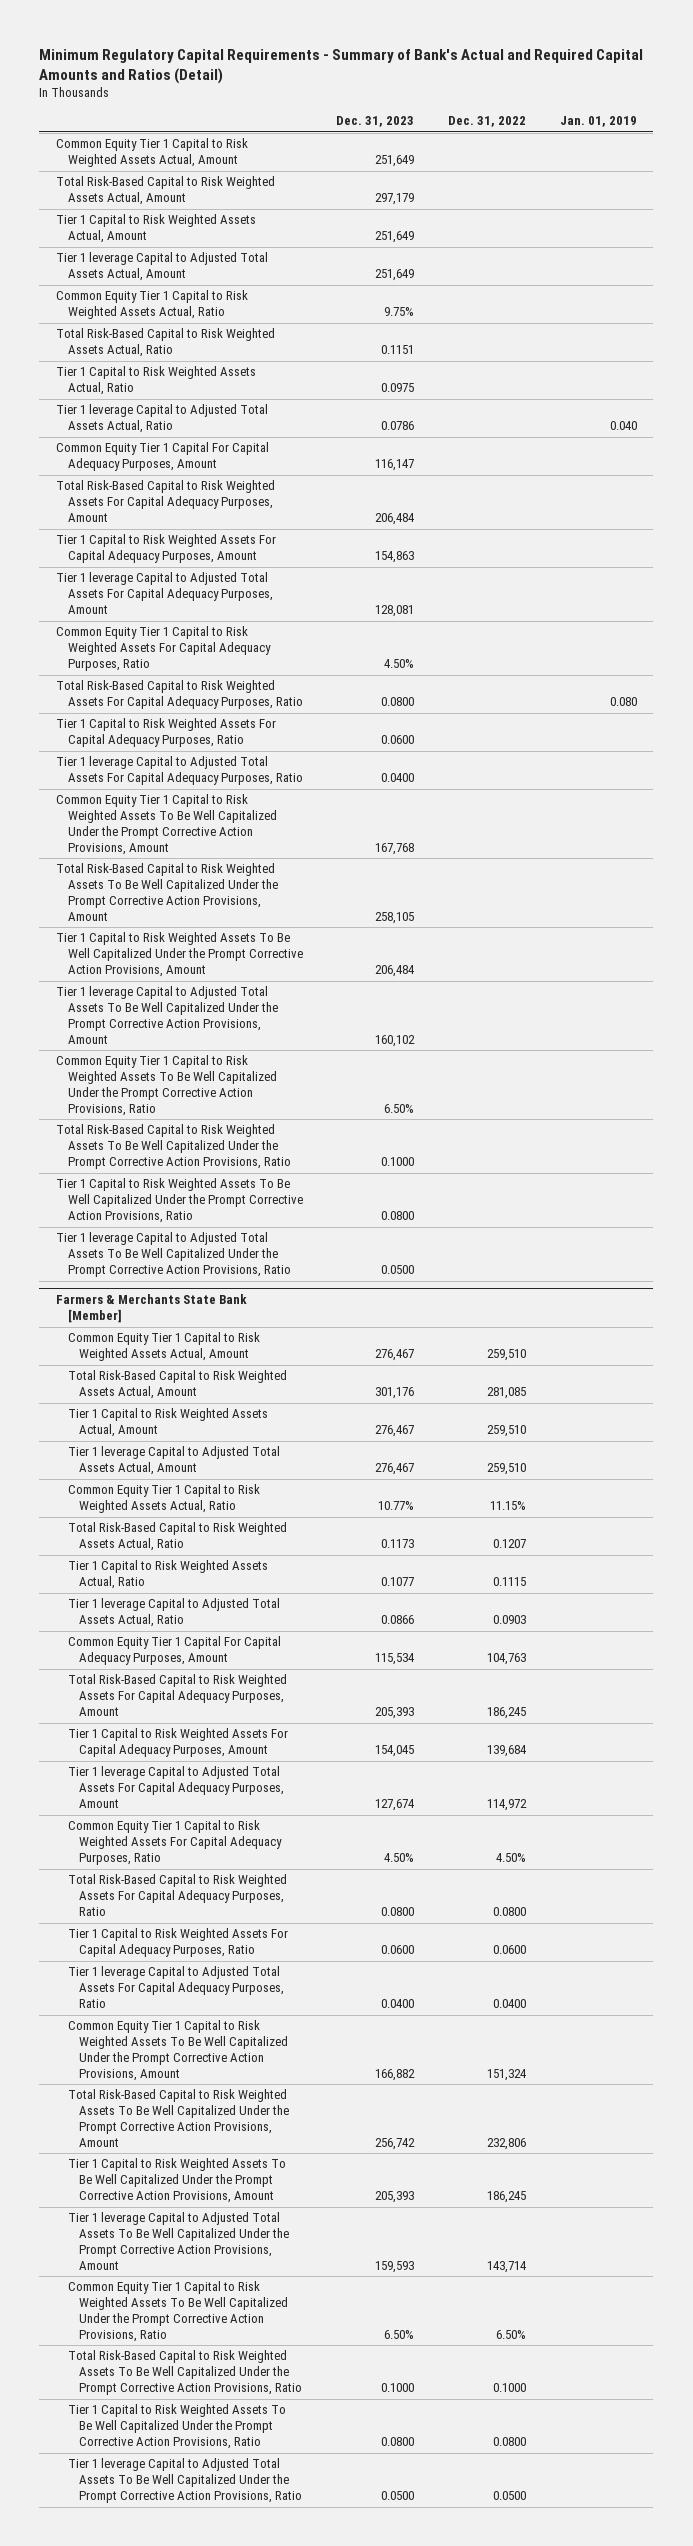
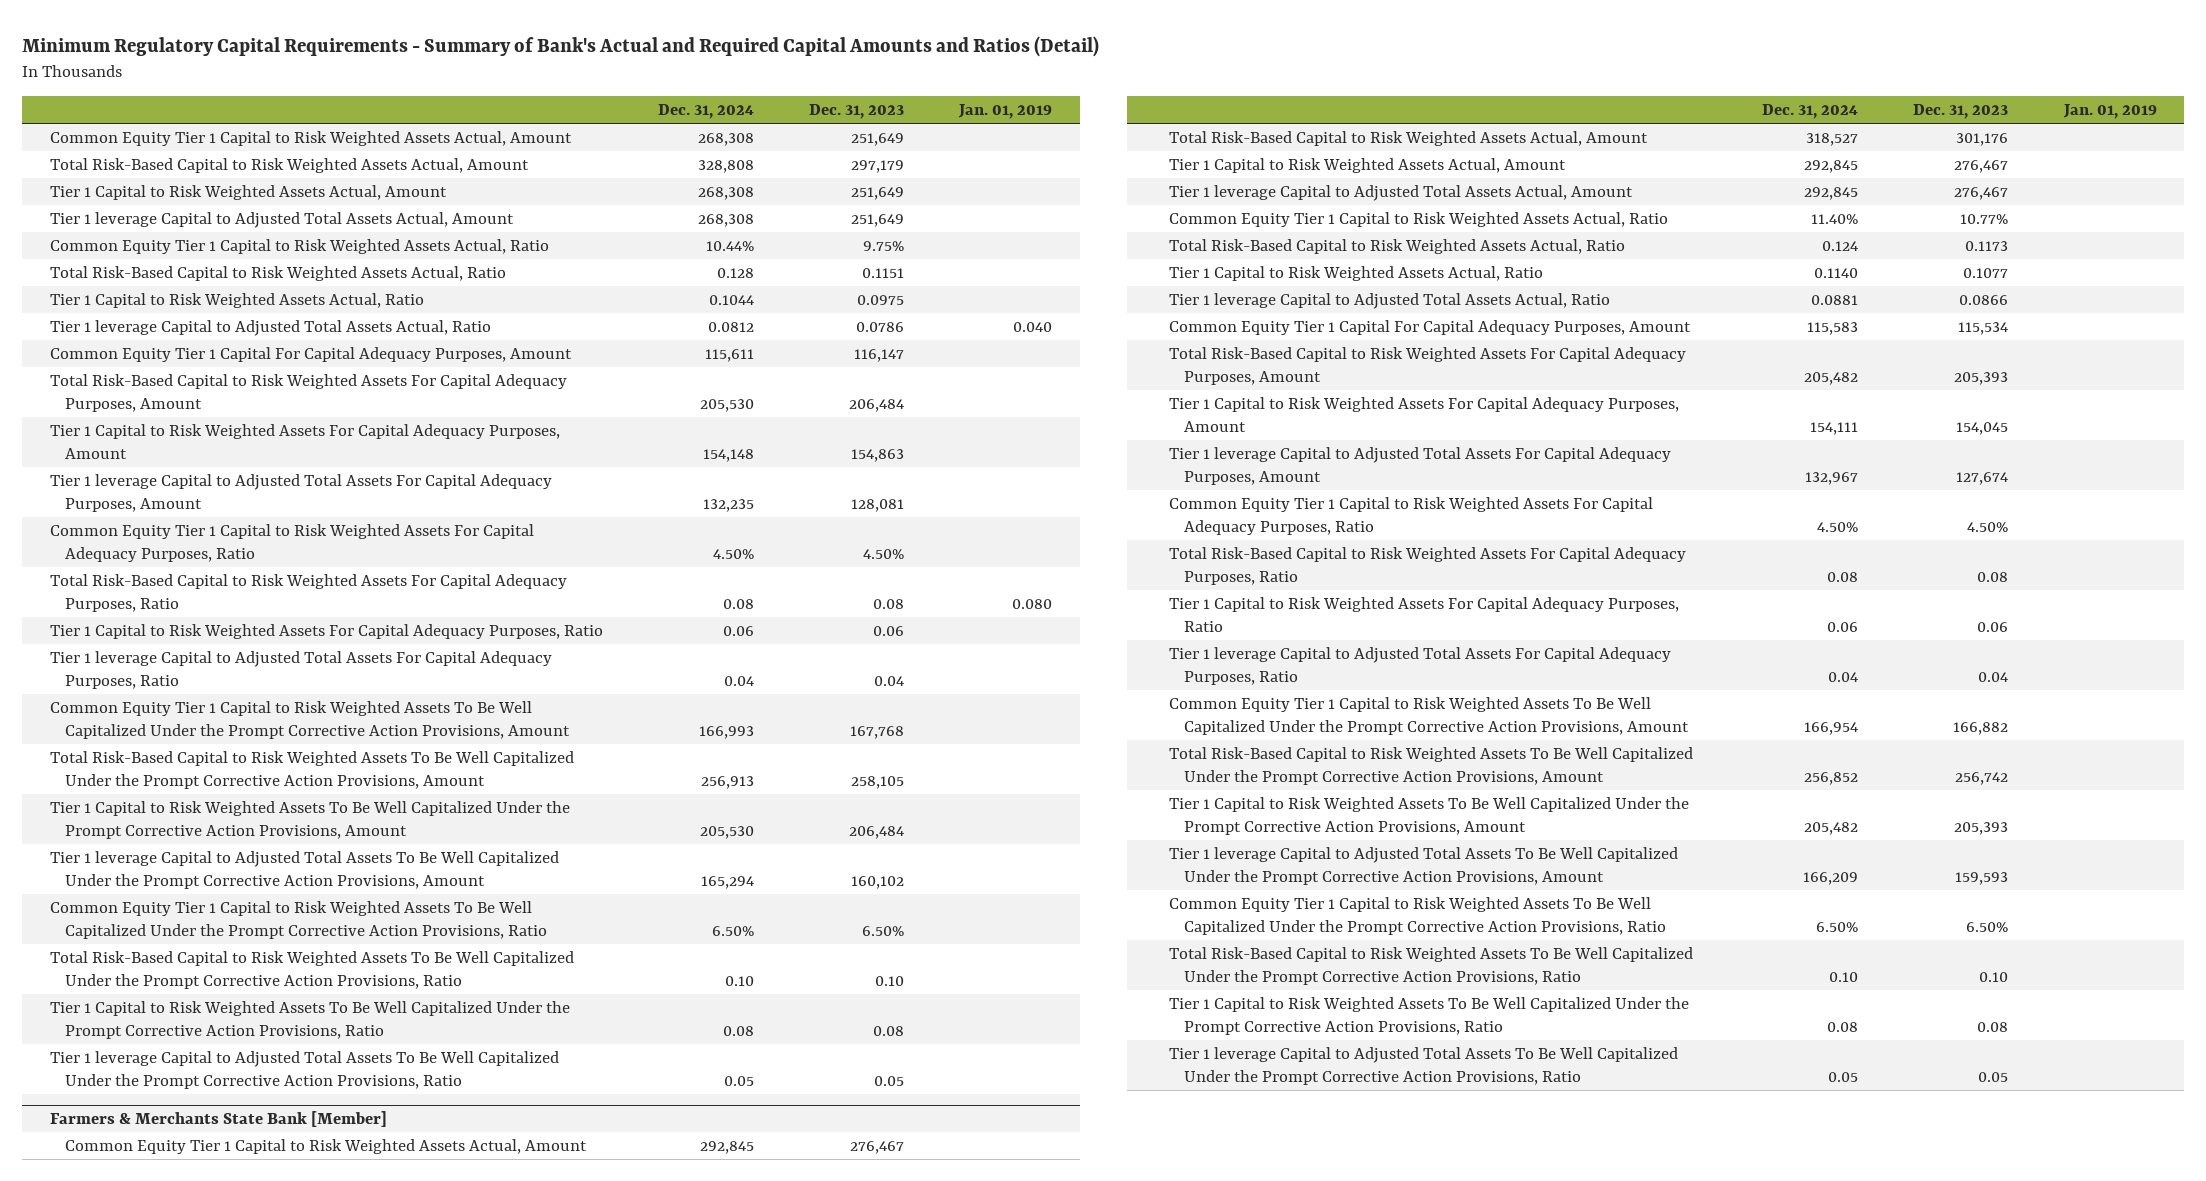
[448,116,527,128] Dec. 31, 2022 -> none
none -> [658,104,755,120] Dec. 31, 2024
[381,697,415,707] 0.0800 -> [873,598,905,609] 0.08
[381,735,415,745] 0.0600 -> [873,625,905,636] 0.06
[381,773,415,783] 0.0400 -> [874,675,905,686] 0.04
[381,1157,415,1167] 0.1000 -> [875,975,905,986] 0.10
[381,1211,415,1221] 0.0800 -> [873,1025,905,1036] 0.08
[381,1265,415,1275] 0.0500 -> [874,1075,905,1086] 0.05
[381,1907,415,1917] 0.0800 -> [1977,571,2009,582] 0.08
[381,1945,415,1955] 0.0600 -> [1977,621,2009,632] 0.06
[381,1999,415,2009] 0.0400 -> [1978,671,2009,682] 0.04
[381,2383,415,2393] 0.1000 -> [1979,971,2009,982] 0.10
[381,2437,415,2447] 0.0800 -> [1977,1021,2009,1032] 0.08
[381,2491,415,2501] 0.0500 -> [1978,1071,2009,1082] 0.05

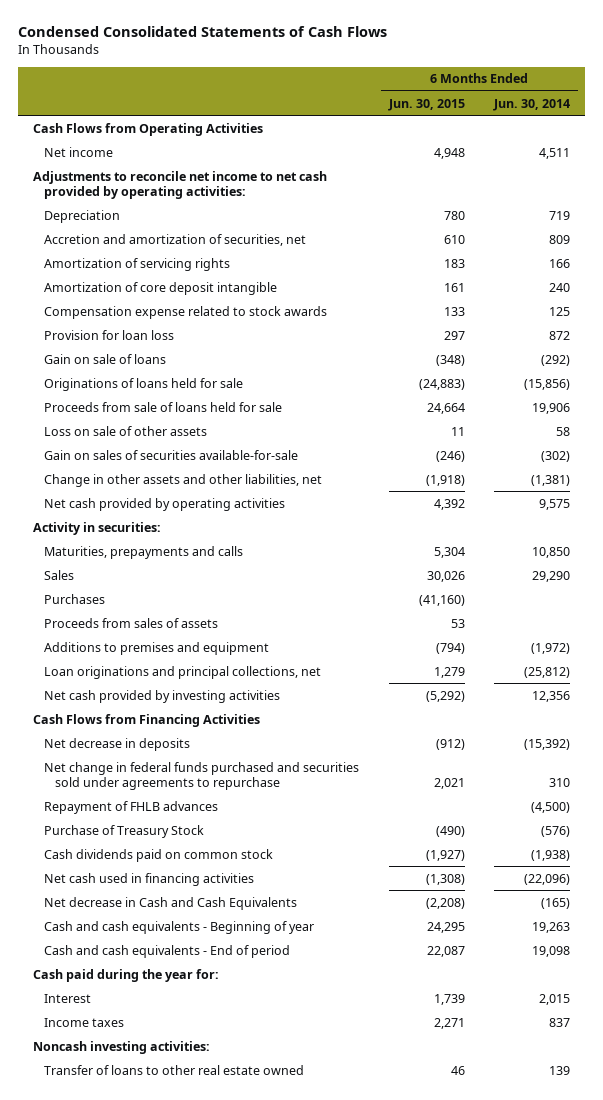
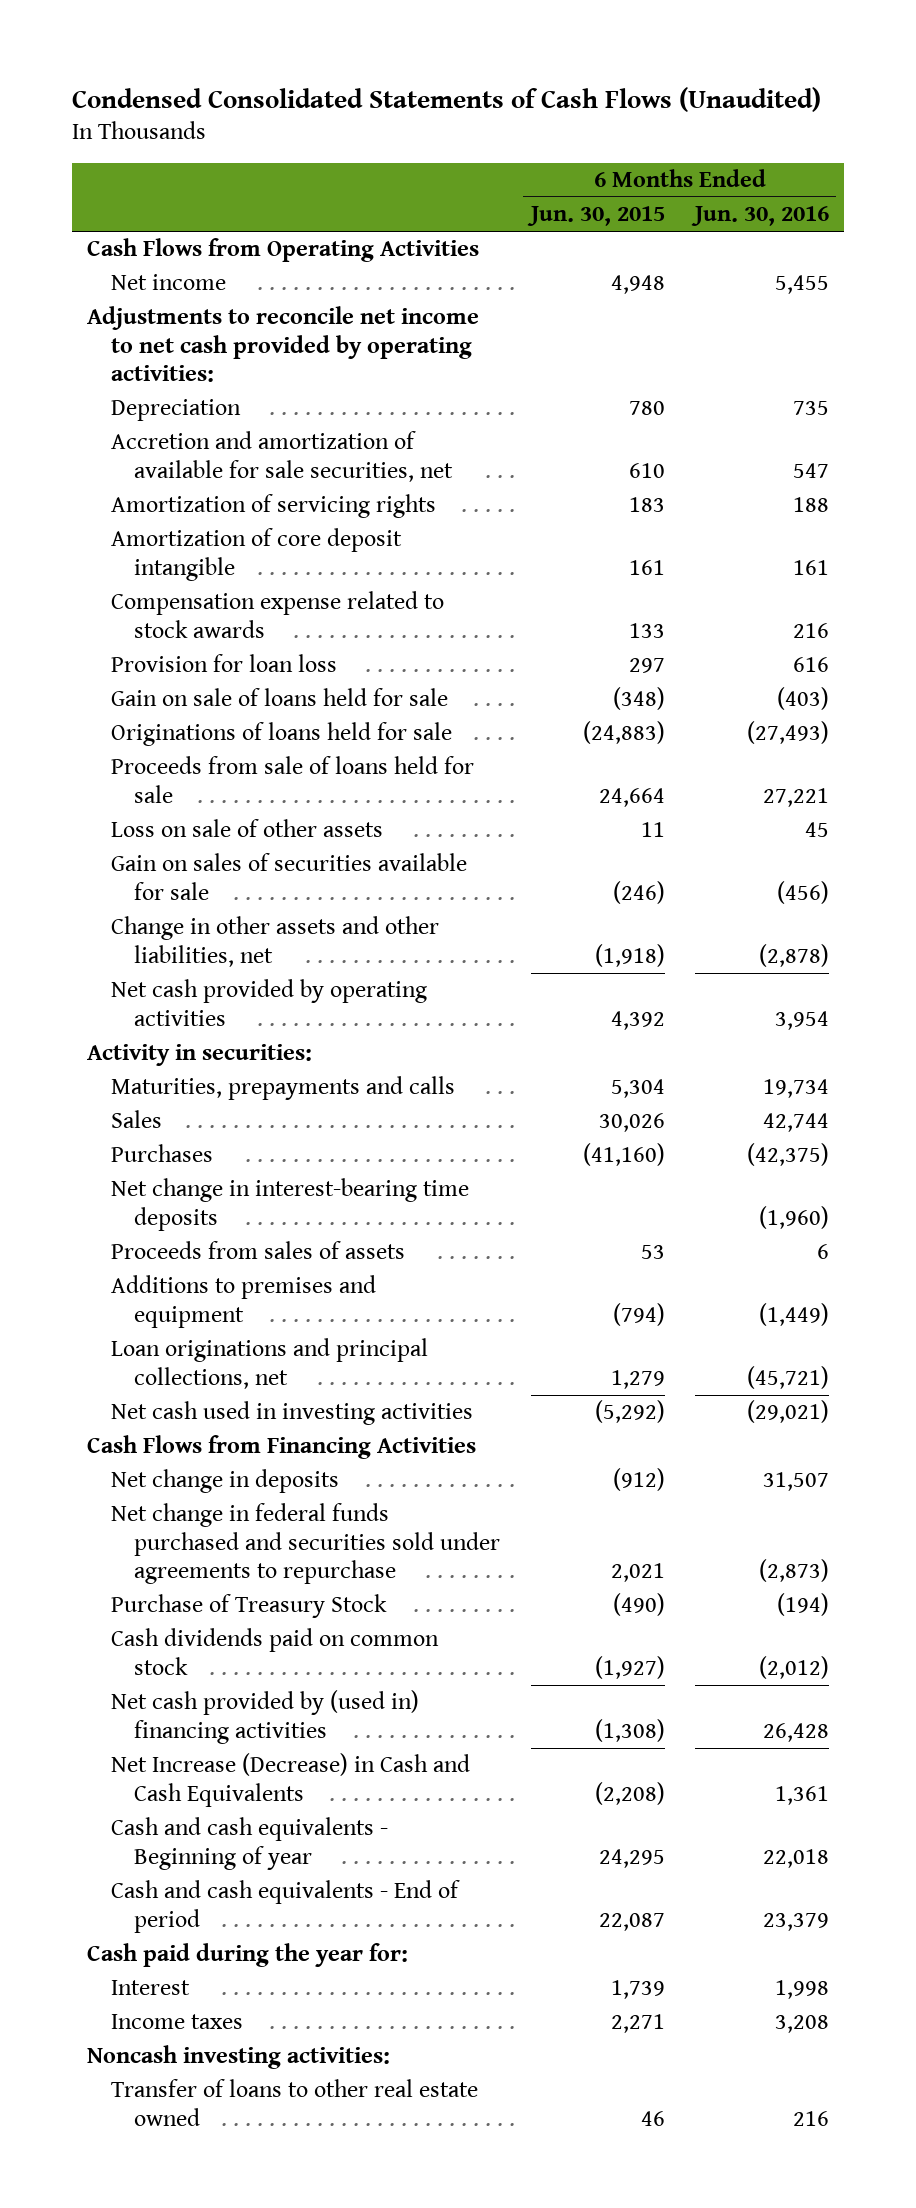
[18,26,388,38] Condensed Consolidated Statements of Cash Flows -> [71,87,821,113] Condensed Consolidated Statements of Cash Flows (Unaudited)
[493,98,571,111] Jun. 30, 2014 -> none
none -> [690,206,829,227] Jun. 30, 2016
[44,233,307,246] Accretion and amortization of securities, net -> [110,431,454,482] Accretion and amortization of available for sale securities, net
[44,353,167,364] Gain on sale of loans -> [110,688,448,707] Gain on sale of loans held for sale
[44,449,299,460] Gain on sales of securities available-for-sale -> [110,853,467,900] Gain on sales of securities available for sale
none -> [110,1178,469,1231] Net change in interest-bearing time deposits
[44,689,281,703] Net cash provided by investing activities -> [110,1401,473,1426] Net cash used in investing activities
[44,737,191,751] Net decrease in deposits -> [110,1469,339,1494] Net change in deposits
[44,800,219,814] Repayment of FHLB advances -> none
[44,872,255,886] Net cash used in financing activities -> [110,1690,419,1744] Net cash provided by (used in) financing activities
[44,896,298,910] Net decrease in Cash and Cash Equivalents -> [110,1753,470,1807] Net Increase (Decrease) in Cash and Cash Equivalents

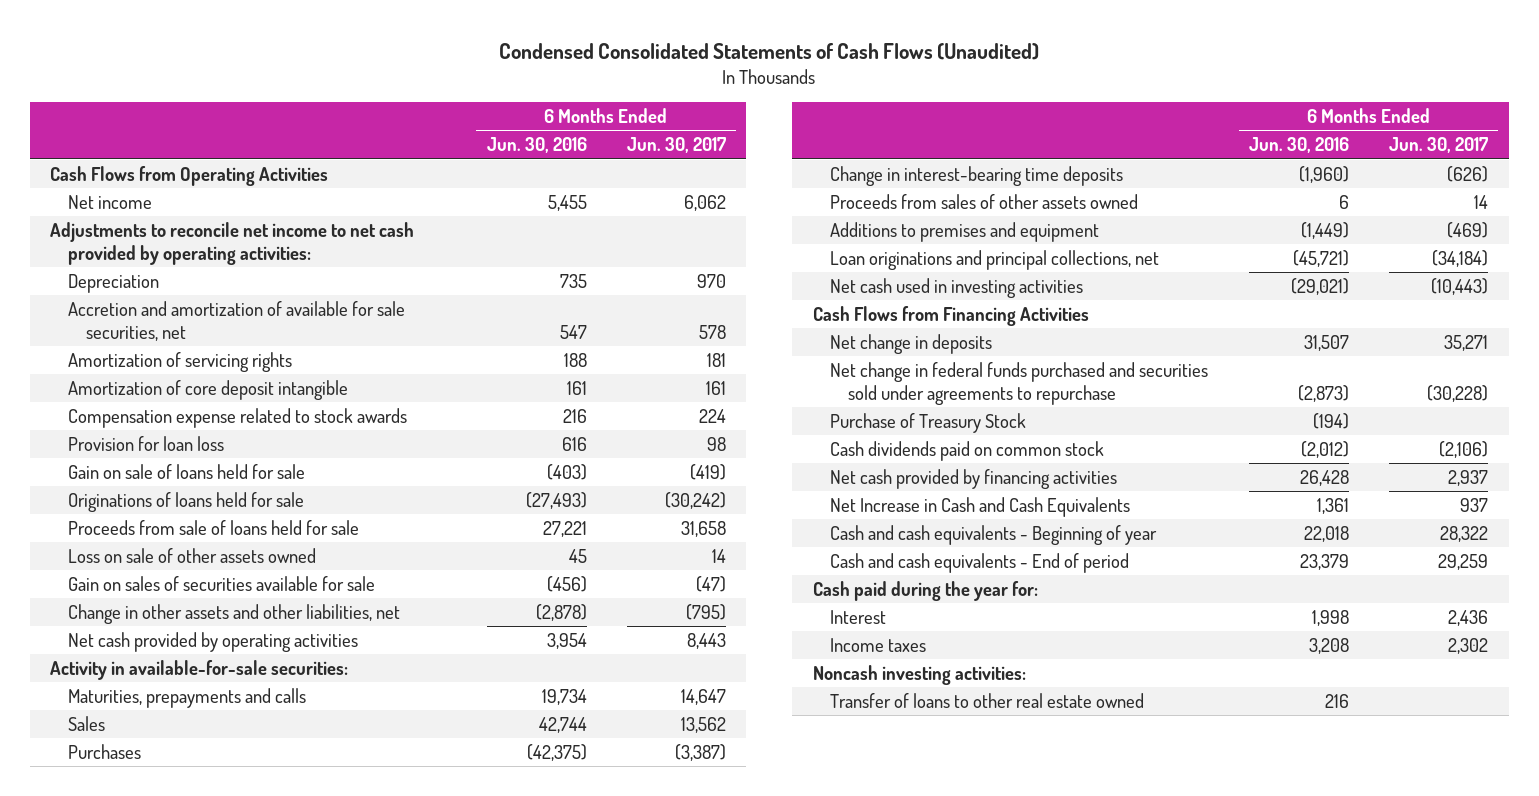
[526,206,665,227] Jun. 30, 2015 -> none
none -> [627,137,727,154] Jun. 30, 2017
[110,819,383,838] Loss on sale of other assets -> [68,547,317,563] Loss on sale of other assets owned
[86,1044,312,1067] Activity in securities: -> [50,659,349,680] Activity in available-for-sale securities:
[110,1178,469,1231] Net change in interest-bearing time deposits -> [830,165,1124,186] Change in interest-bearing time deposits
[110,1241,405,1260] Proceeds from sales of assets -> [830,193,1139,209] Proceeds from sales of other assets owned
[110,1690,419,1744] Net cash provided by (used in) financing activities -> [830,468,1118,489] Net cash provided by financing activities
[110,1753,470,1807] Net Increase (Decrease) in Cash and Cash Equivalents -> [830,496,1131,517] Net Increase in Cash and Cash Equivalents

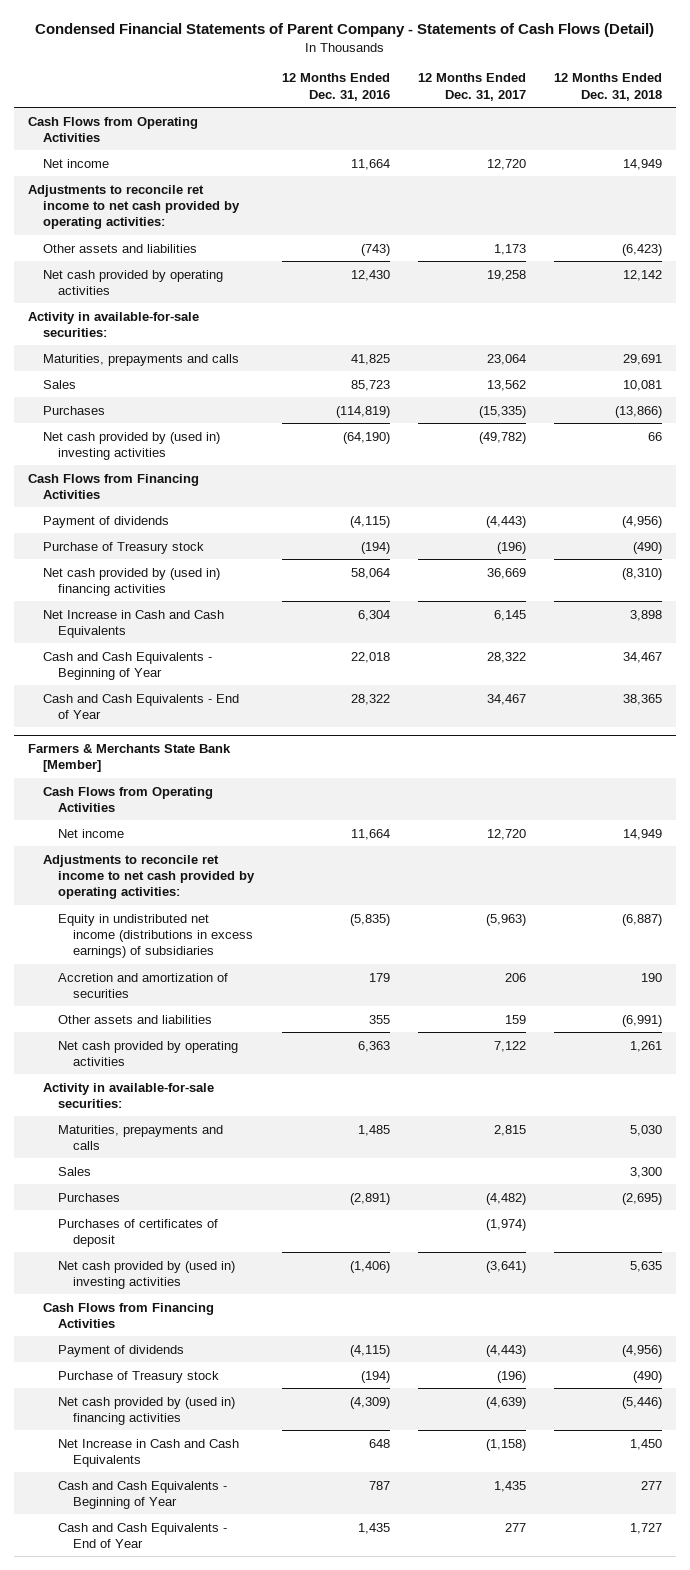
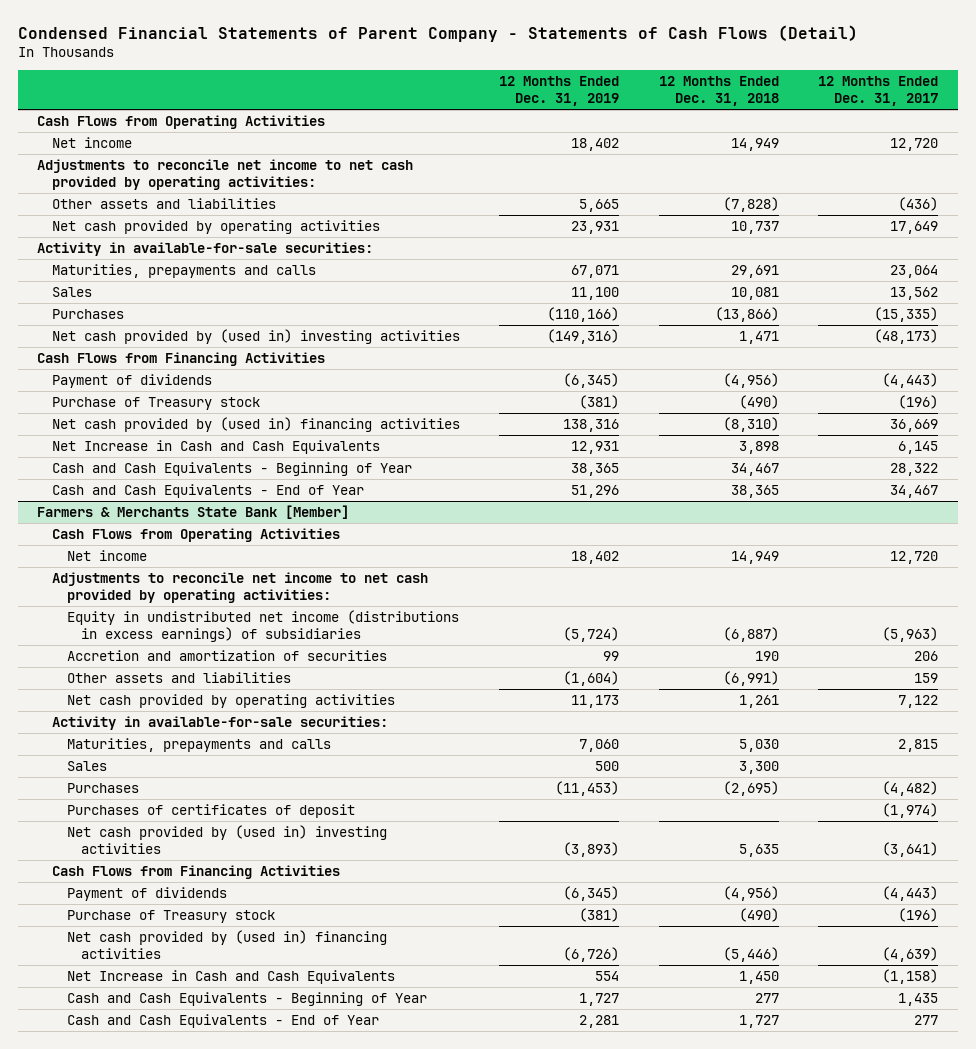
[281,73,390,101] 12 Months Ended Dec. 31, 2016 -> none
none -> [499,76,620,107] 12 Months Ended Dec. 31, 2019
[28,184,241,230] Adjustments to reconcile ret income to net cash provided by operating activities: -> [37,158,414,190] Adjustments to reconcile net income to net cash provided by operating activities:
[493,243,526,255] 1,173 -> [898,196,939,211] (436)
[621,243,662,256] (6,423) -> [722,196,779,212] (7,828)
[486,269,526,281] 19,258 -> [890,220,939,234] 17,649
[622,269,662,281] 12,142 -> [730,220,779,234] 10,737
[478,431,526,444] (49,782) -> [874,328,939,344] (48,173)
[647,431,662,441] 66 -> [738,330,779,344] 1,471
[43,854,256,900] Adjustments to reconcile ret income to net cash provided by operating activities: -> [52,571,429,603] Adjustments to reconcile net income to net cash provided by operating activities:

